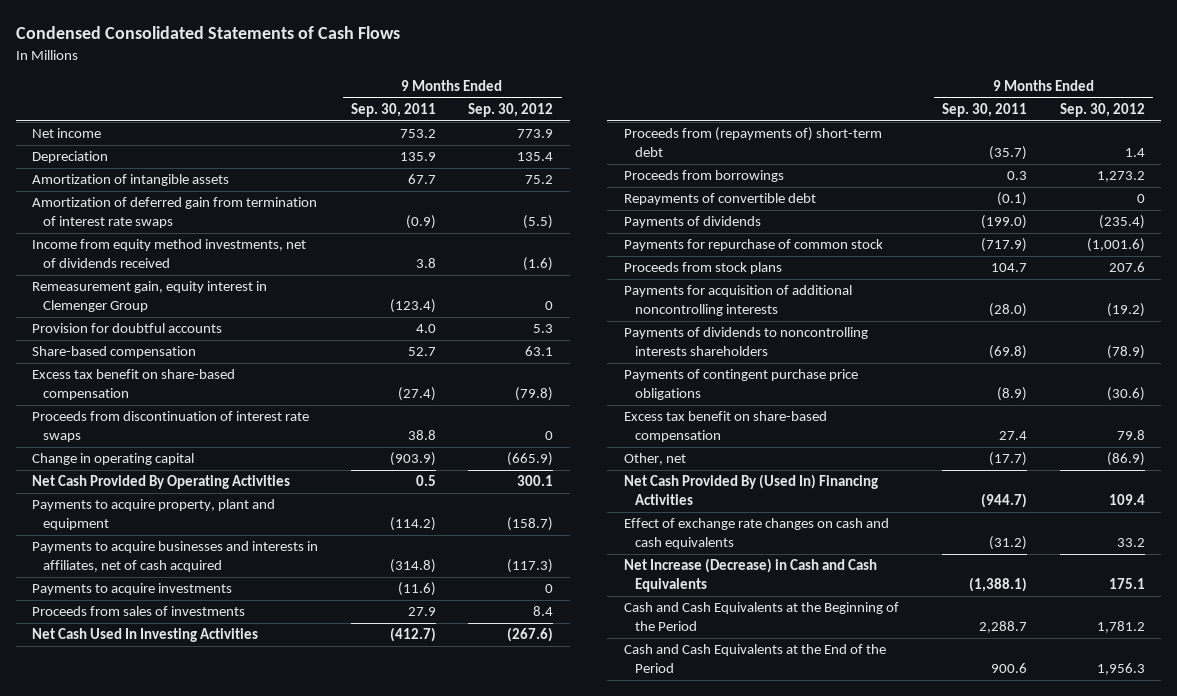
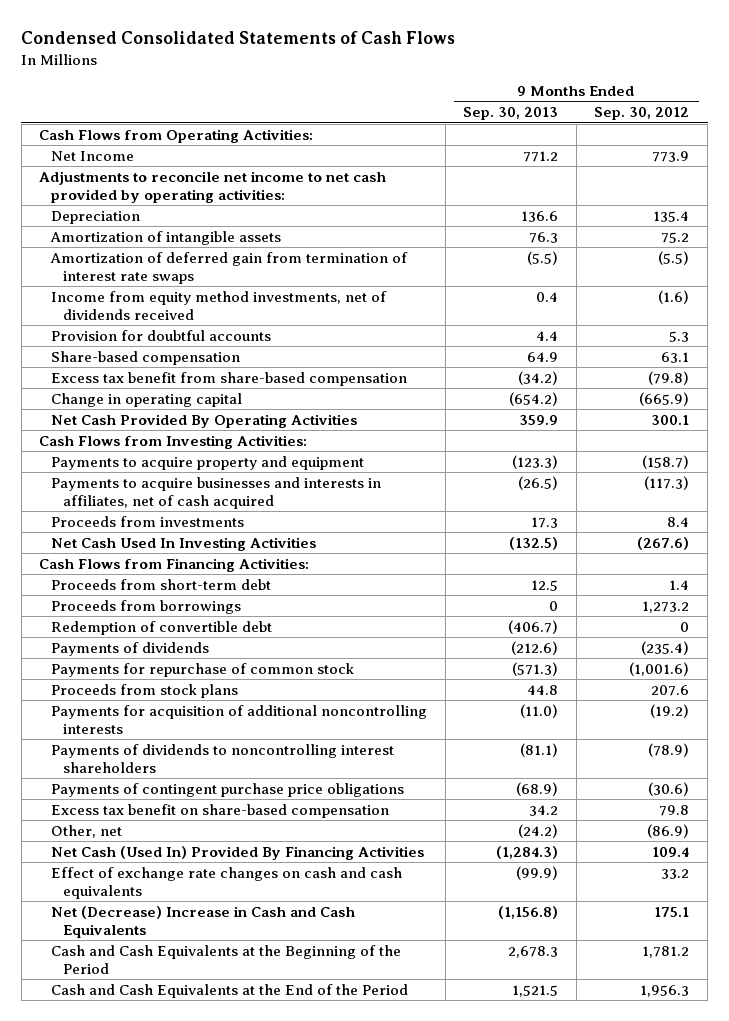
[350,103,436,118] Sep. 30, 2011 -> none
none -> [463,107,559,121] Sep. 30, 2013
none -> [39,128,314,143] Cash Flows from Operating Activities:
[32,128,102,139] Net income -> [50,150,134,161] Net Income
none -> [39,170,387,203] Adjustments to reconcile net income to net cash provided by operating activities:
[32,281,268,313] Remeasurement gain, equity interest in Clemenger Group -> none
[32,411,310,443] Proceeds from discontinuation of interest rate swaps -> none
[32,369,236,401] Excess tax benefit on share-based compensation -> [50,371,407,386] Excess tax benefit from share-based compensation
none -> [39,434,308,449] Cash Flows from Investing Activities:
[32,499,276,531] Payments to acquire property, plant and equipment -> [50,455,364,470] Payments to acquire property and equipment
[32,583,233,596] Payments to acquire investments -> none
[32,606,246,617] Proceeds from sales of investments -> [50,515,244,527] Proceeds from investments
none -> [39,557,310,572] Cash Flows from Financing Activities:
[623,127,882,158] Proceeds from (repayments of) short-term debt -> [50,578,271,590] Proceeds from short-term debt
[623,193,816,206] Repayments of convertible debt -> [50,620,272,635] Redemption of convertible debt
[623,327,868,357] Payments of dividends to noncontrolling interests shareholders -> [50,743,394,773] Payments of dividends to noncontrolling interest shareholders
[623,474,878,506] Net Cash Provided By (Used In) Financing Activities -> [50,845,424,860] Net Cash (Used In) Provided By Financing Activities
[623,558,877,593] Net Increase (Decrease) in Cash and Cash Equivalents -> [50,905,355,938] Net (Decrease) Increase in Cash and Cash Equivalents

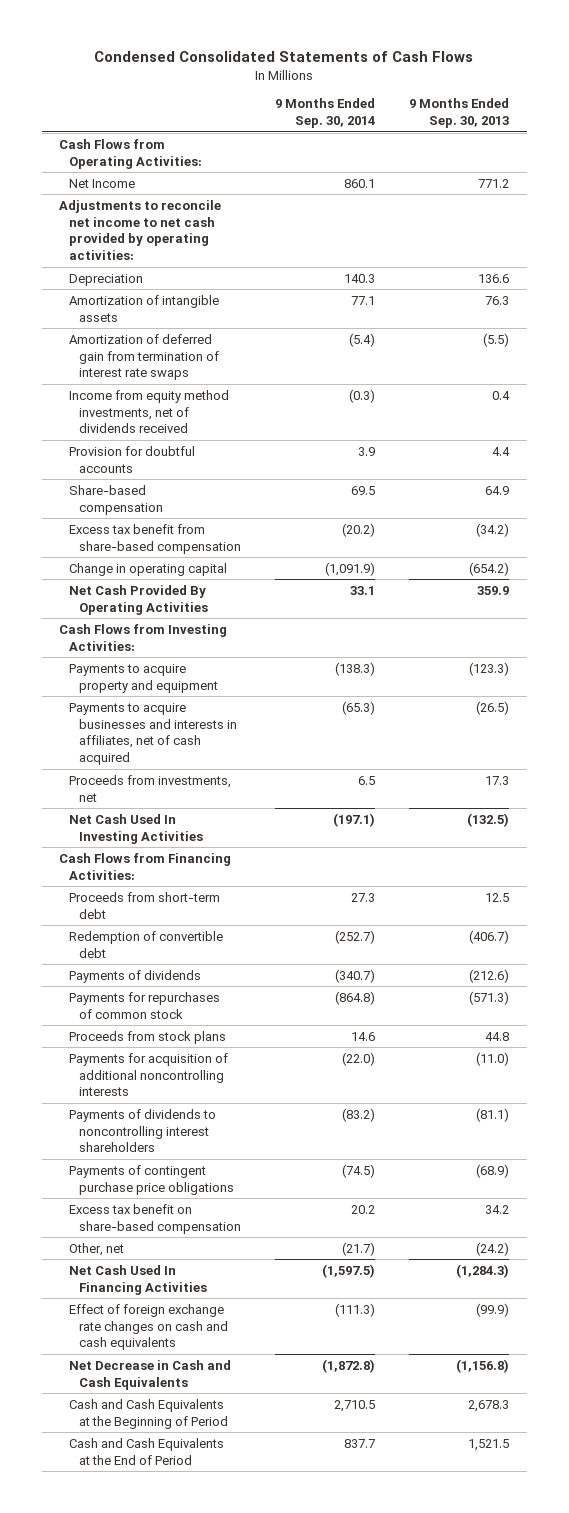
[594,107,690,121] Sep. 30, 2012 -> none
none -> [275,98,376,129] 9 Months Ended Sep. 30, 2014
[50,515,244,527] Proceeds from investments -> [69,774,232,802] Proceeds from investments, net
[50,599,241,614] Proceeds from borrowings -> none
[50,662,354,677] Payments for repurchase of common stock -> [69,991,221,1019] Payments for repurchases of common stock
[50,845,424,860] Net Cash (Used In) Provided By Financing Activities -> [69,1264,207,1295] Net Cash Used In Financing Activities
[50,866,402,899] Effect of exchange rate changes on cash and cash equivalents -> [69,1303,228,1351] Effect of foreign exchange rate changes on cash and cash equivalents
[50,905,355,938] Net (Decrease) Increase in Cash and Cash Equivalents -> [69,1359,232,1390] Net Decrease in Cash and Cash Equivalents
[50,944,401,974] Cash and Cash Equivalents at the Beginning of the Period -> [69,1398,228,1429] Cash and Cash Equivalents at the Beginning of Period
[50,983,408,998] Cash and Cash Equivalents at the End of the Period -> [69,1437,225,1465] Cash and Cash Equivalents at the End of Period

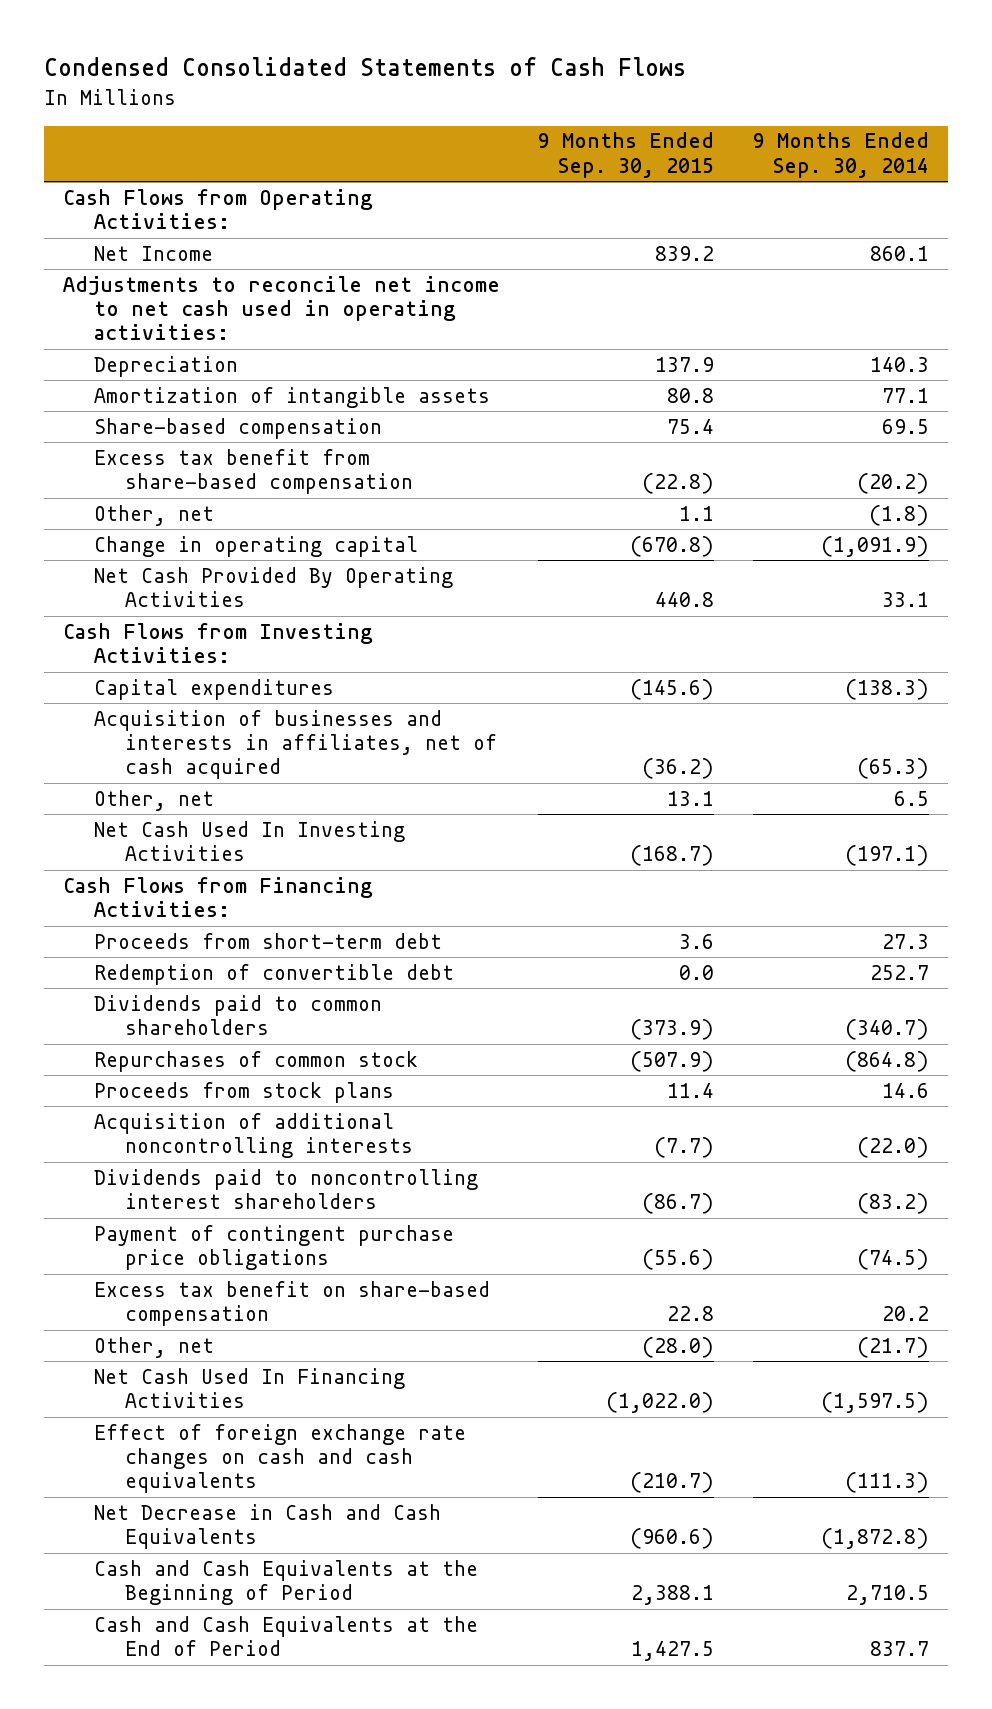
[409,98,510,129] 9 Months Ended Sep. 30, 2013 -> none
none -> [538,132,715,178] 9 Months Ended Sep. 30, 2015
[59,199,222,261] Adjustments to reconcile net income to net cash provided by operating activities: -> [63,275,501,341] Adjustments to reconcile net income to net cash used in operating activities:
[69,333,219,381] Amortization of deferred gain from termination of interest rate swaps -> none
[69,389,230,434] Income from equity method investments, net of dividends received -> none
[69,445,196,473] Provision for doubtful accounts -> none
none -> [94,504,215,526] Other, net
[69,774,232,802] Proceeds from investments, net -> none
[69,663,218,693] Payments to acquire property and equipment -> [94,678,335,700] Capital expenditures
[69,702,237,766] Payments to acquire businesses and interests in affiliates, net of cash acquired -> [94,709,498,780] Acquisition of businesses and interests in affiliates, net of cash acquired
none -> [94,789,215,811] Other, net
[335,929,376,944] (252.7) -> [869,964,929,980] 252.7
[69,969,202,983] Payments of dividends -> [94,994,383,1036] Dividends paid to common shareholders
[69,991,221,1019] Payments for repurchases of common stock -> [94,1050,419,1072] Repurchases of common stock
[69,1052,229,1097] Payments for acquisition of additional noncontrolling interests -> [94,1112,414,1159] Acquisition of additional noncontrolling interests
[69,1108,217,1153] Payments of dividends to noncontrolling interest shareholders -> [94,1168,479,1210] Dividends paid to noncontrolling interest shareholders
[69,1164,234,1195] Payments of contingent purchase price obligations -> [94,1224,455,1271] Payment of contingent purchase price obligations

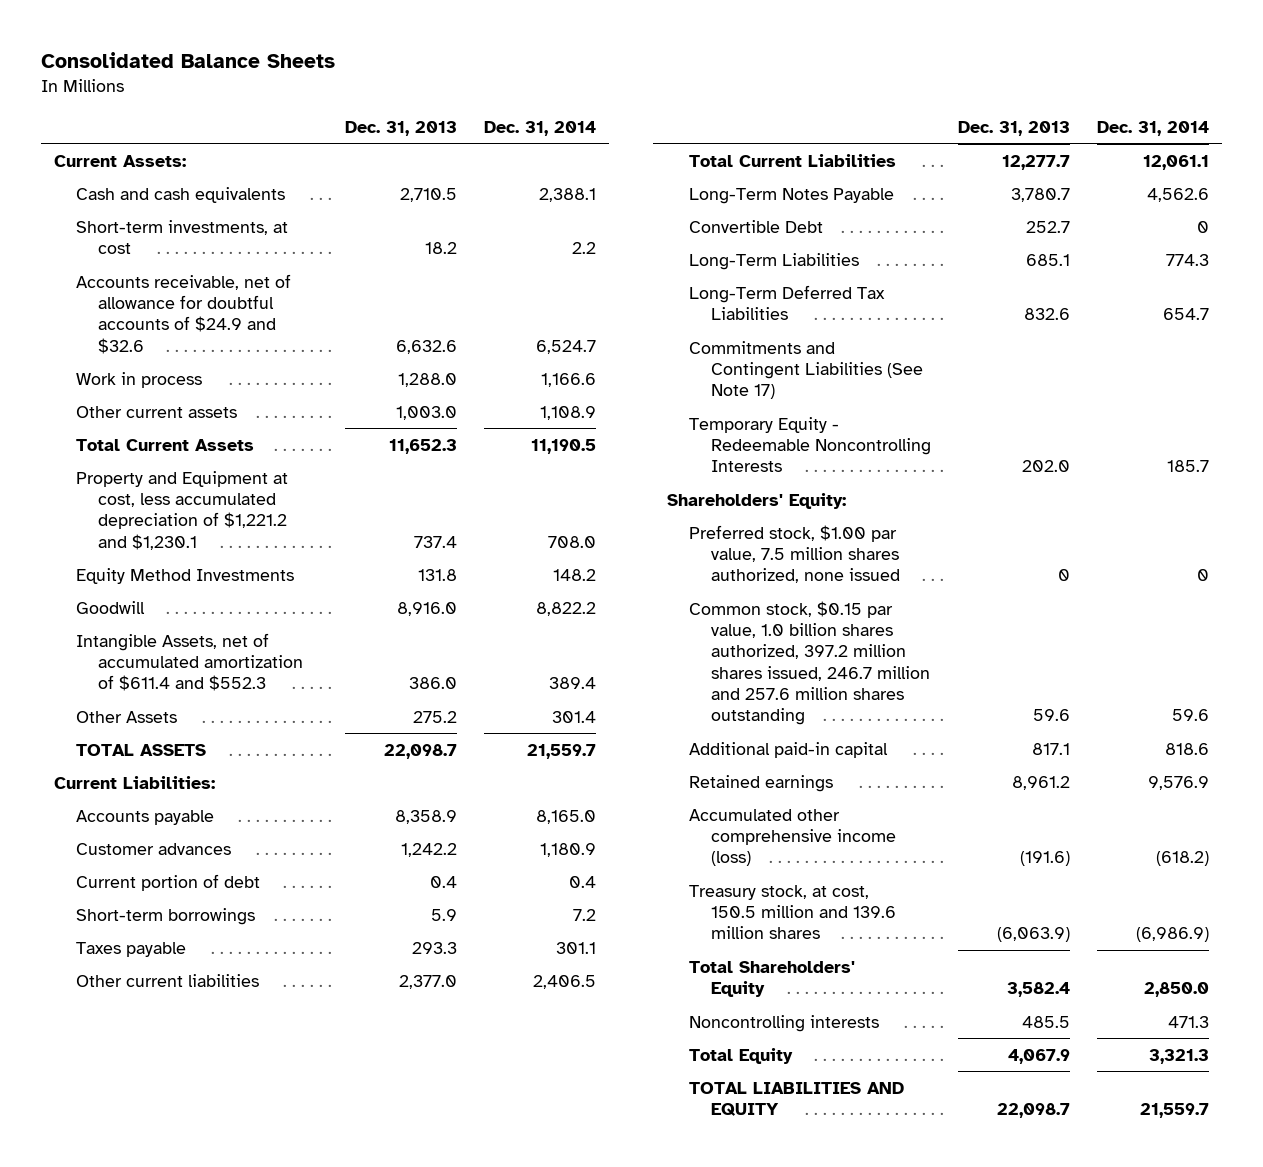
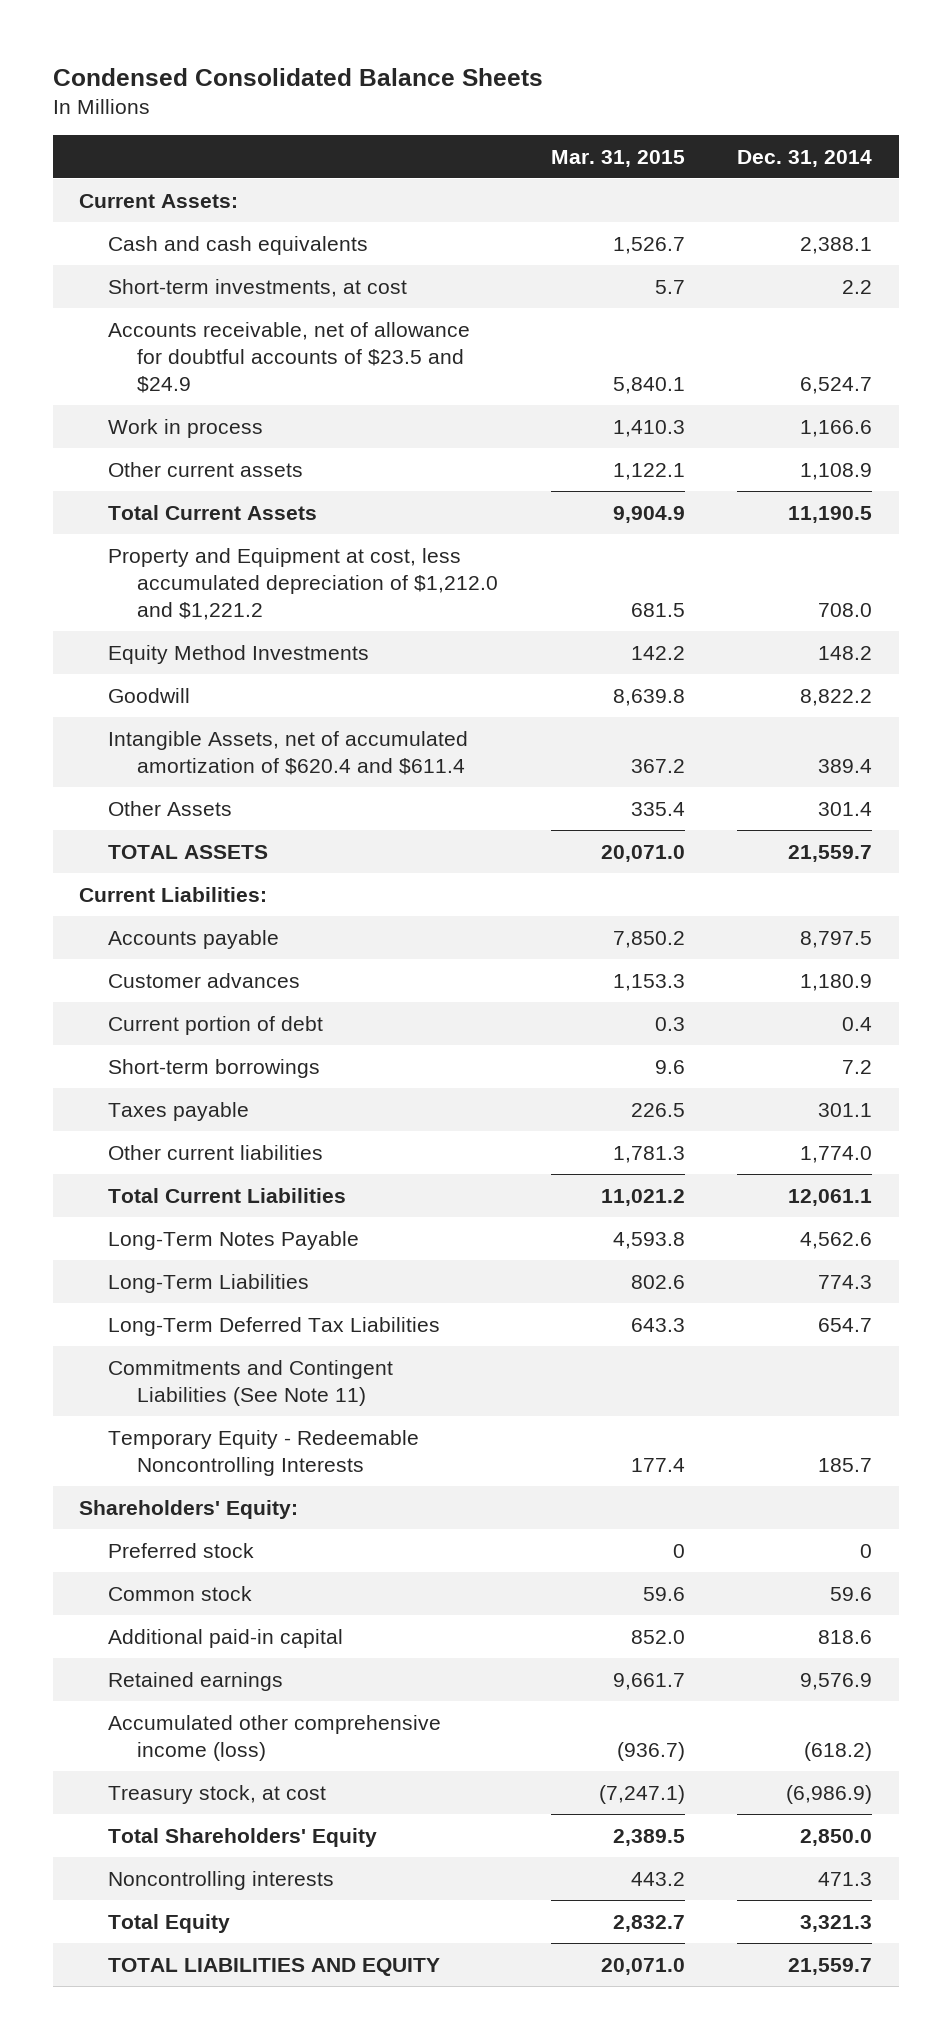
[40,52,335,69] Consolidated Balance Sheets -> [52,67,543,86] Condensed Consolidated Balance Sheets
[344,120,457,136] Dec. 31, 2013 -> none
none -> [550,149,685,167] Mar. 31, 2015
[76,273,292,354] Accounts receivable, net of allowance for doubtful accounts of $24.9 and $32.6 -> [107,321,470,393] Accounts receivable, net of allowance for doubtful accounts of $23.5 and $24.9
[76,470,289,550] Property and Equipment at cost, less accumulated depreciation of $1,221.2 and $1,230.1 -> [107,547,498,620] Property and Equipment at cost, less accumulated depreciation of $1,212.0 and $1,221.2
[76,632,304,692] Intangible Assets, net of accumulated amortization of $611.4 and $552.3 -> [107,730,468,775] Intangible Assets, net of accumulated amortization of $620.4 and $611.4
[535,809,596,824] 8,165.0 -> [800,930,873,948] 8,797.5
[532,974,596,989] 2,406.5 -> [800,1145,873,1163] 1,774.0
[688,219,823,233] Convertible Debt -> none
[688,340,924,400] Commitments and Contingent Liabilities (See Note 17) -> [107,1359,393,1406] Commitments and Contingent Liabilities (See Note 11)
[688,524,901,584] Preferred stock, $1.00 par value, 7.5 million shares authorized, none issued -> [107,1542,254,1558] Preferred stock
[688,600,931,726] Common stock, $0.15 par value, 1.0 billion shares authorized, 397.2 million shares issued, 246.7 million and 257.6 million shares outstanding -> [107,1585,252,1601] Common stock
[688,884,897,940] Treasury stock, at cost, 150.5 million and 139.6 million shares -> [107,1784,326,1804] Treasury stock, at cost

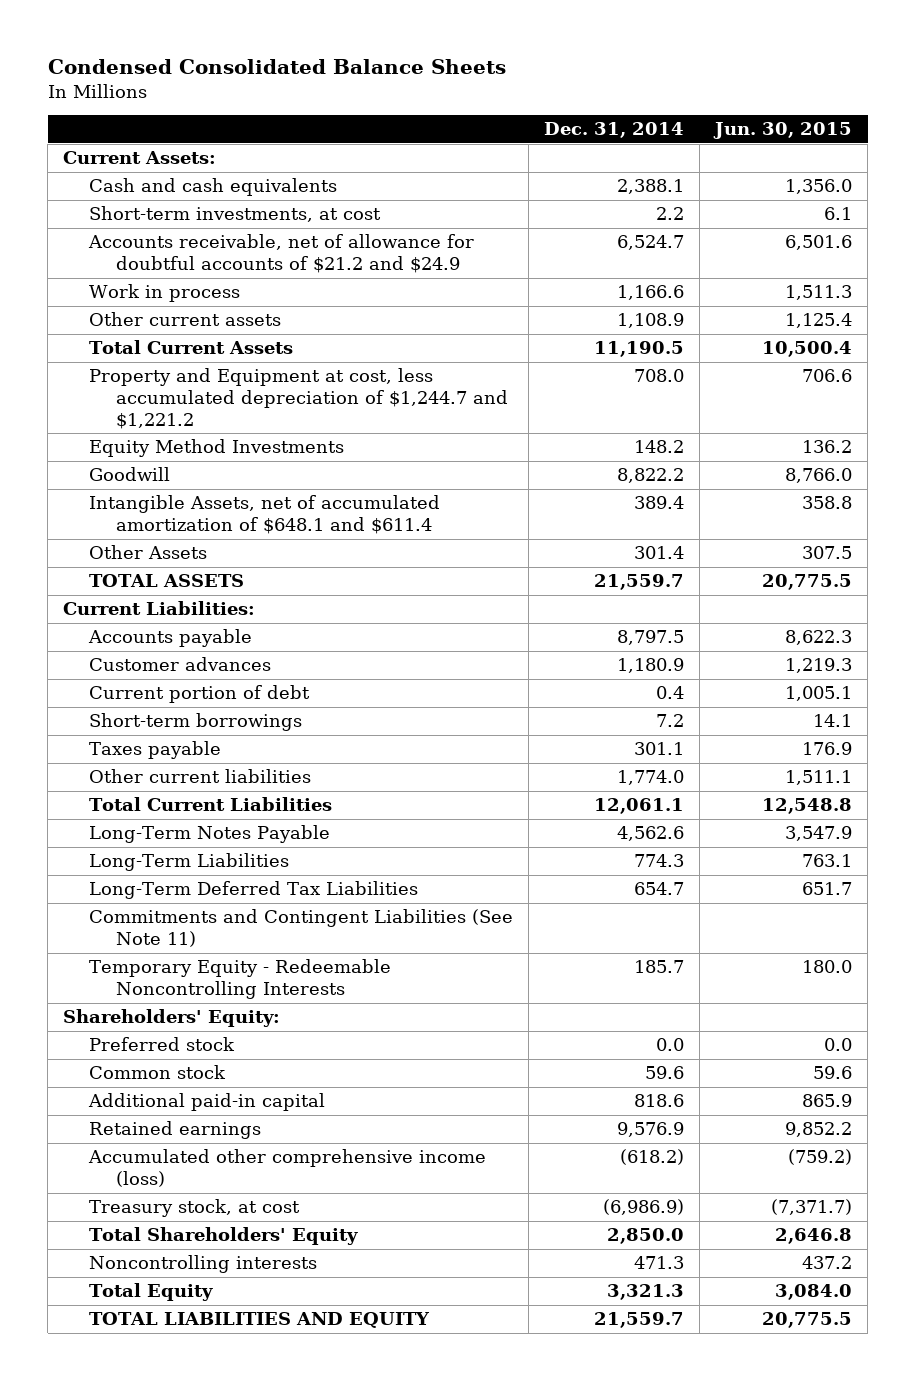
[550,149,685,167] Mar. 31, 2015 -> none
none -> [713,122,853,140] Jun. 30, 2015
[107,321,470,393] Accounts receivable, net of allowance for doubtful accounts of $23.5 and $24.9 -> [88,234,475,273] Accounts receivable, net of allowance for doubtful accounts of $21.2 and $24.9
[107,547,498,620] Property and Equipment at cost, less accumulated depreciation of $1,212.0 and $1,221.2 -> [89,368,508,429] Property and Equipment at cost, less accumulated depreciation of $1,244.7 and $1,221.2
[107,730,468,775] Intangible Assets, net of accumulated amortization of $620.4 and $611.4 -> [89,495,441,534] Intangible Assets, net of accumulated amortization of $648.1 and $611.4
[860,1543,873,1558] 0 -> [656,1038,685,1052] 0.0

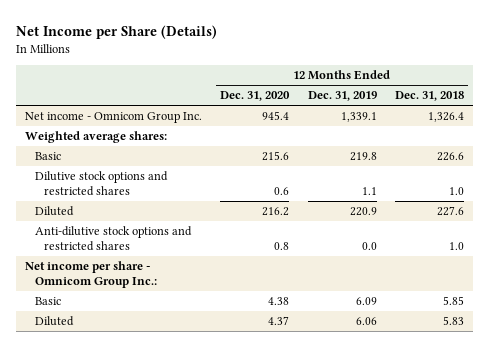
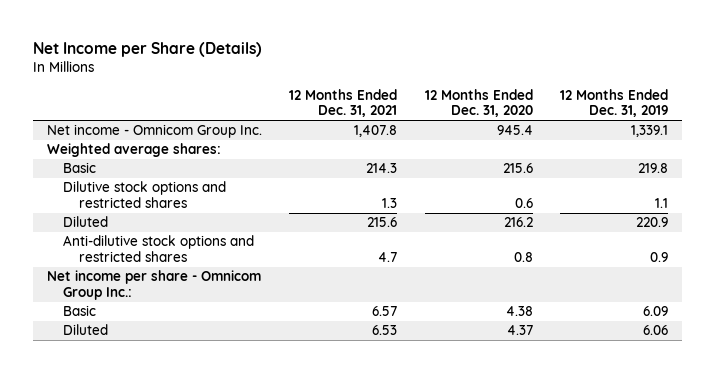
[394,91,464,102] Dec. 31, 2018 -> none
none -> [289,88,398,118] 12 Months Ended Dec. 31, 2021
[361,241,377,250] 0.0 -> [650,252,669,263] 0.9

